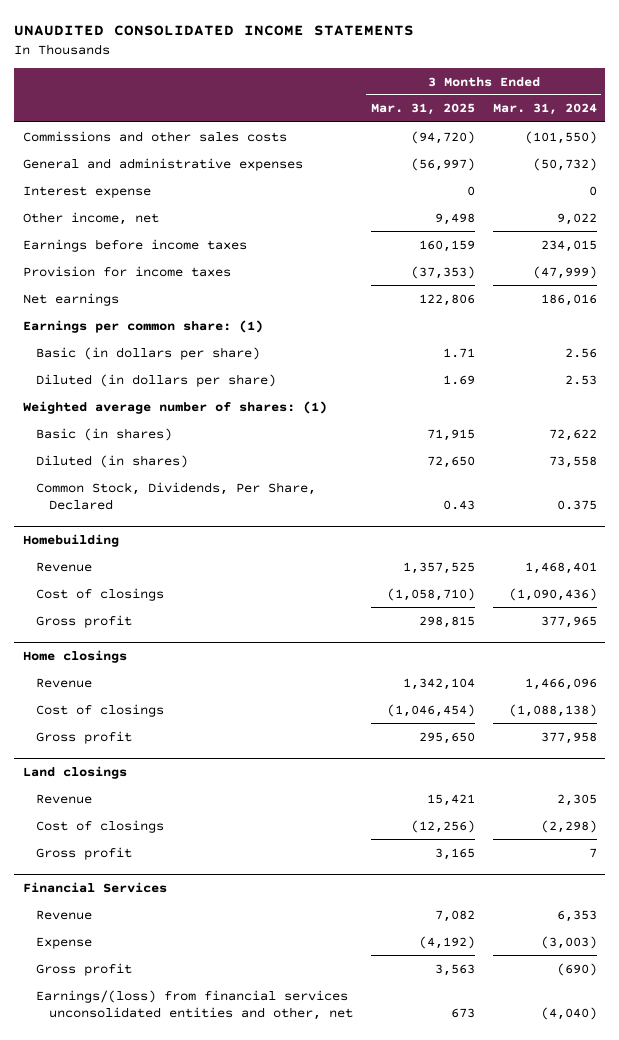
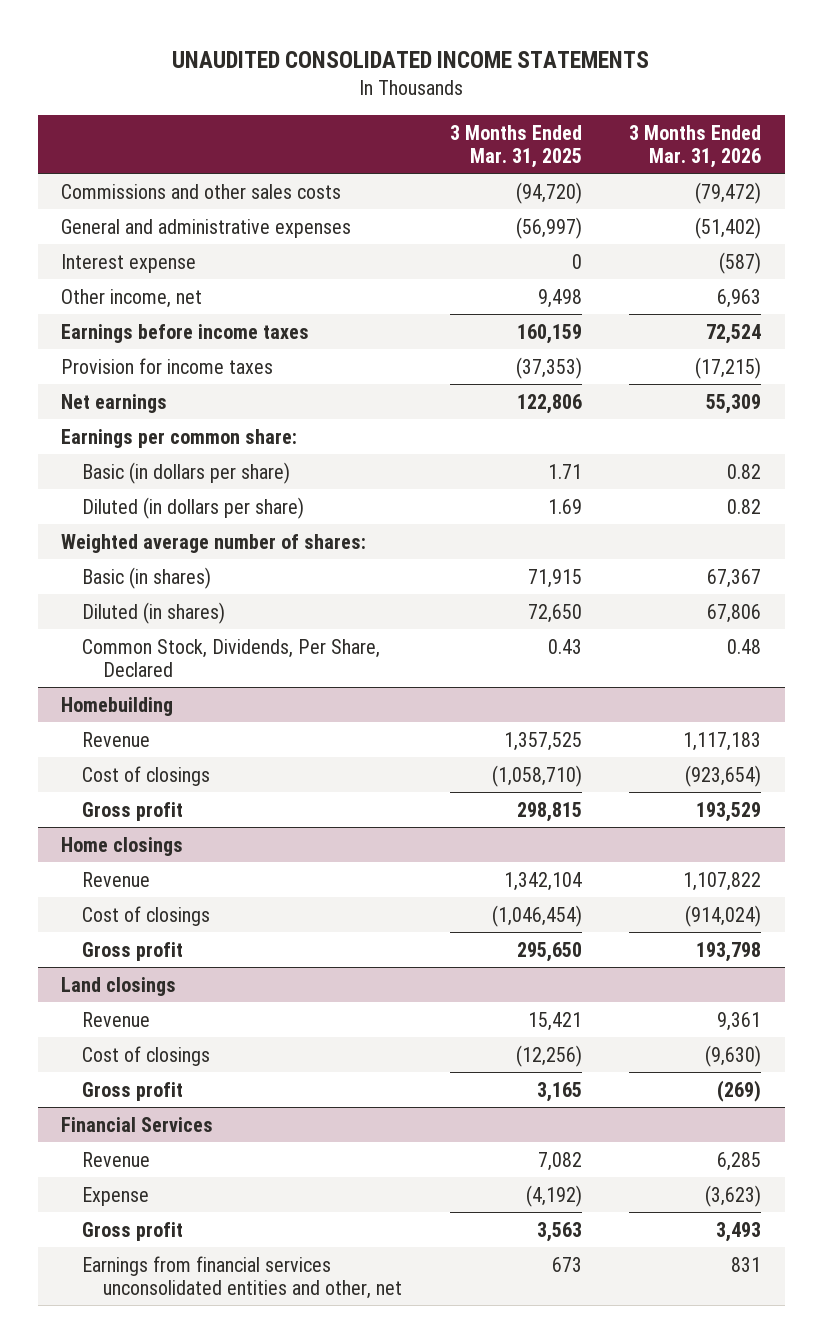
[492,103,597,116] Mar. 31, 2024 -> none
none -> [629,124,762,168] 3 Months Ended Mar. 31, 2026
[22,319,263,333] Earnings per common share: (1) -> [61,428,298,448] Earnings per common share:
[22,400,327,414] Weighted average number of shares: (1) -> [61,533,367,553] Weighted average number of shares:
[35,989,353,1020] Earnings/(loss) from financial services unconsolidated entities and other, net -> [82,1255,403,1299] Earnings from financial services unconsolidated entities and other, net

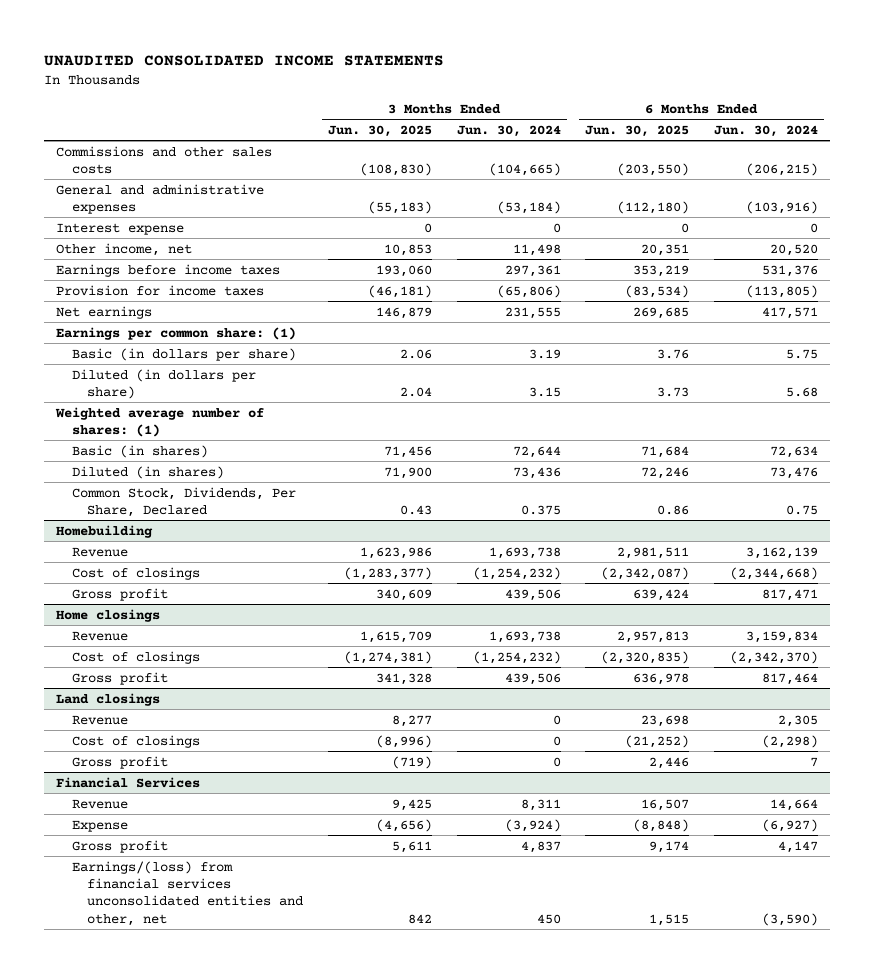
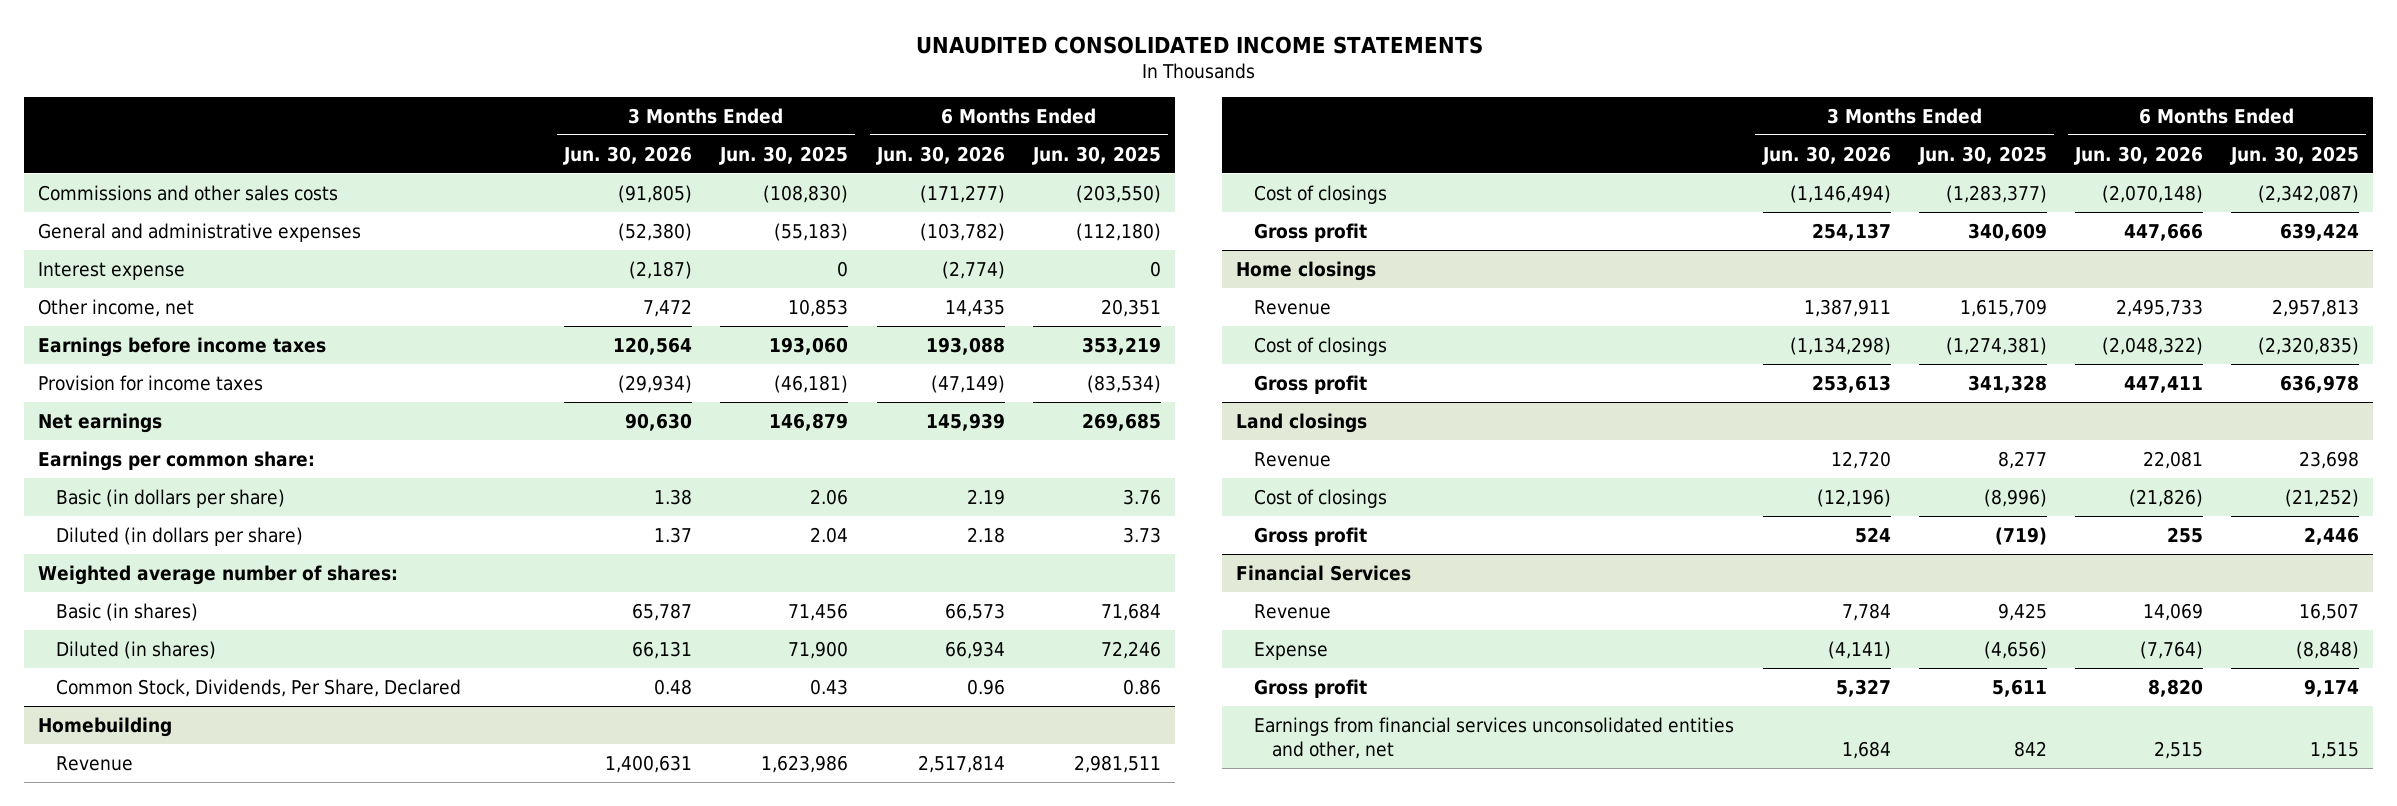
[456,124,561,137] Jun. 30, 2024 -> none
[713,124,818,137] Jun. 30, 2024 -> none
none -> [563,145,693,165] Jun. 30, 2026
none -> [875,145,1005,165] Jun. 30, 2026
[56,326,297,340] Earnings per common share: (1) -> [37,450,315,471] Earnings per common share:
[55,406,265,437] Weighted average number of shares: (1) -> [37,564,398,585] Weighted average number of shares:
[71,860,304,926] Earnings/(loss) from financial services unconsolidated entities and other, net -> [1254,716,1735,759] Earnings from financial services unconsolidated entities and other, net

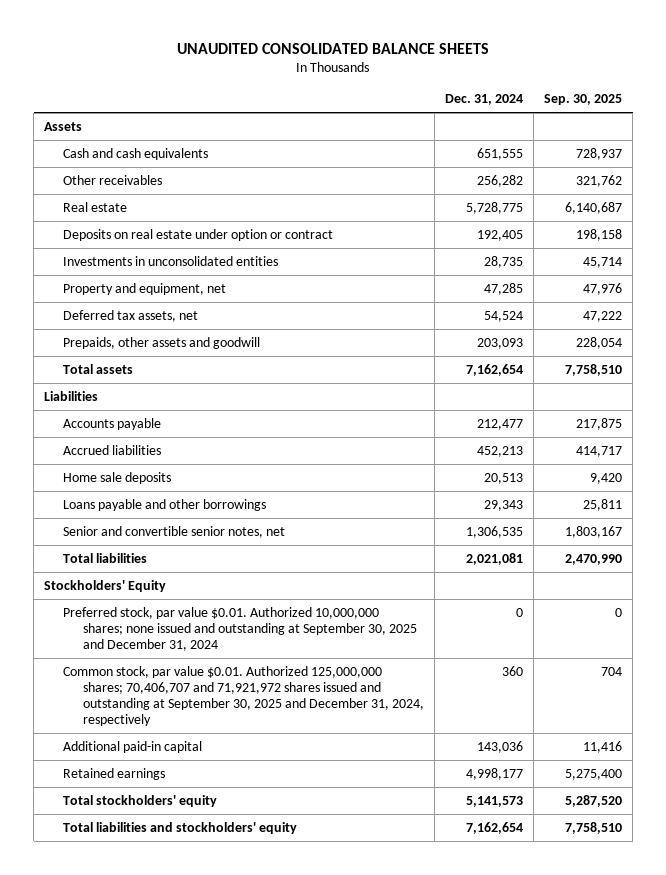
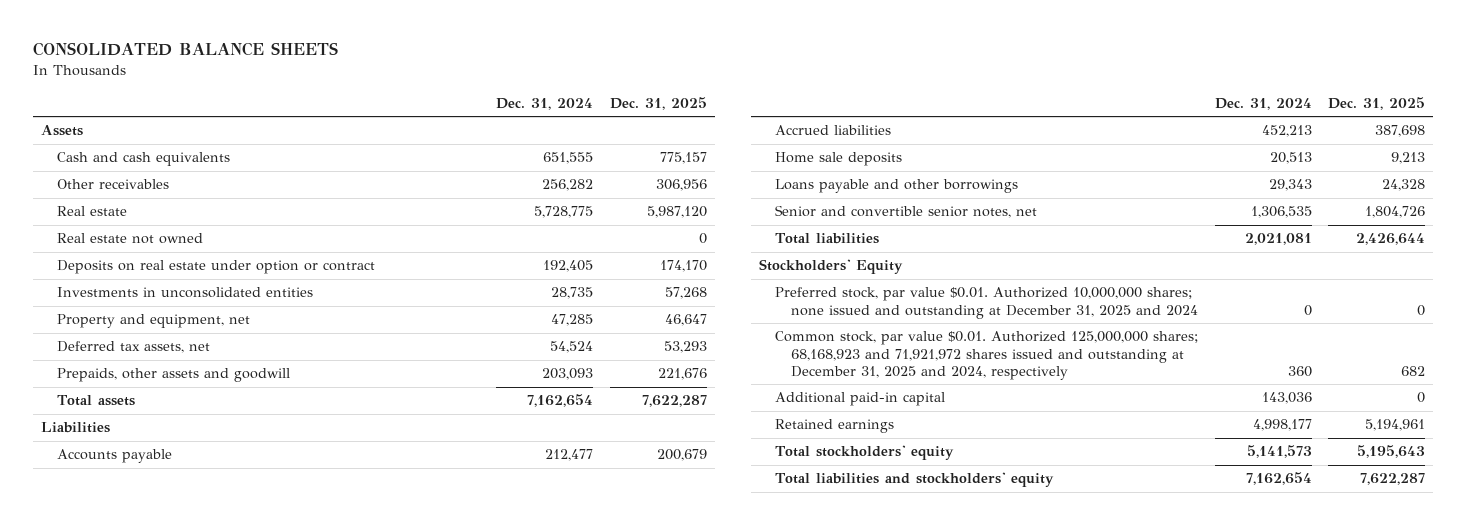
[177,43,490,55] UNAUDITED CONSOLIDATED BALANCE SHEETS -> [32,42,338,57] CONSOLIDATED BALANCE SHEETS
[544,94,623,106] Sep. 30, 2025 -> none
none -> [609,96,707,110] Dec. 31, 2025
none -> [56,233,203,245] Real estate not owned
[63,606,417,652] Preferred stock, par value $0.01. Authorized 10,000,000 shares; none issued and outstanding at September 30, 2025 and December 31, 2024 -> [775,287,1199,319] Preferred stock, par value $0.01. Authorized 10,000,000 shares; none issued and outstanding at December 31, 2025 and 2024
[63,665,424,727] Common stock, par value $0.01. Authorized 125,000,000 shares; 70,406,707 and 71,921,972 shares issued and outstanding at September 30, 2025 and December 31, 2024, respectively -> [775,331,1199,380] Common stock, par value $0.01. Authorized 125,000,000 shares; 68,168,923 and 71,921,972 shares issued and outstanding at December 31, 2025 and 2024, respectively

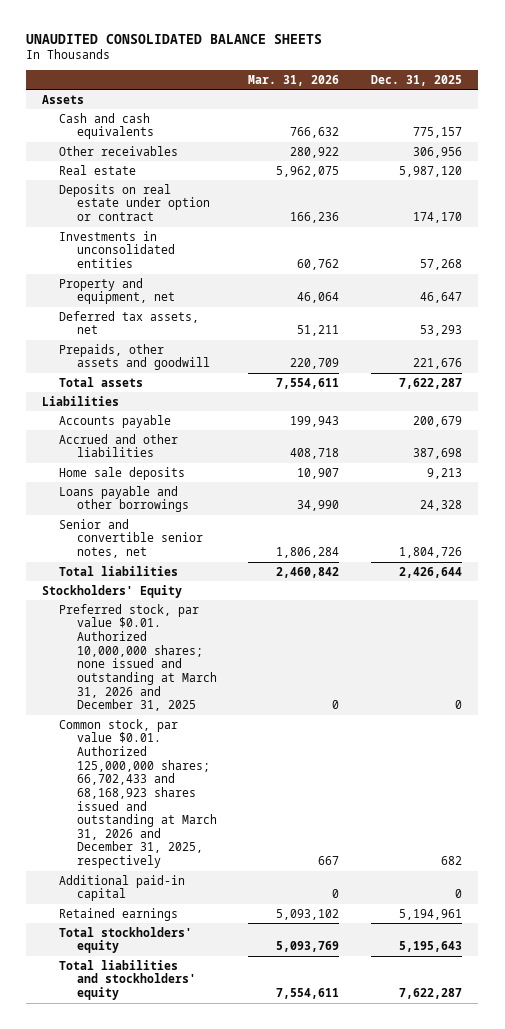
[32,42,338,57] CONSOLIDATED BALANCE SHEETS -> [26,33,323,44] UNAUDITED CONSOLIDATED BALANCE SHEETS
[496,97,594,110] Dec. 31, 2024 -> none
none -> [248,74,340,86] Mar. 31, 2026
[56,233,203,245] Real estate not owned -> none
[775,125,892,136] Accrued liabilities -> [59,433,179,458] Accrued and other liabilities
[775,287,1199,319] Preferred stock, par value $0.01. Authorized 10,000,000 shares; none issued and outstanding at December 31, 2025 and 2024 -> [59,603,217,712] Preferred stock, par value $0.01. Authorized 10,000,000 shares; none issued and outstanding at March 31, 2026 and December 31, 2025
[775,331,1199,380] Common stock, par value $0.01. Authorized 125,000,000 shares; 68,168,923 and 71,921,972 shares issued and outstanding at December 31, 2025 and 2024, respectively -> [59,718,217,869] Common stock, par value $0.01. Authorized 125,000,000 shares; 66,702,433 and 68,168,923 shares issued and outstanding at March 31, 2026 and December 31, 2025, respectively

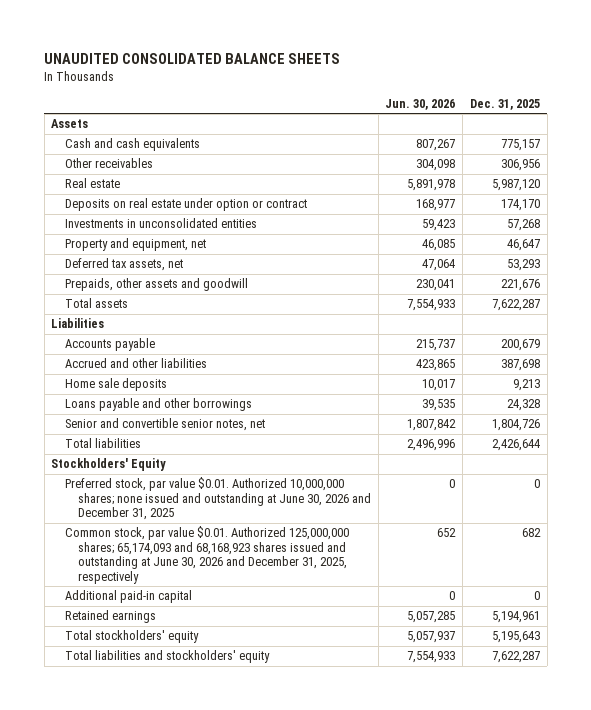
[248,74,340,86] Mar. 31, 2026 -> none
none -> [385,98,456,110] Jun. 30, 2026
[59,603,217,712] Preferred stock, par value $0.01. Authorized 10,000,000 shares; none issued and outstanding at March 31, 2026 and December 31, 2025 -> [64,477,371,521] Preferred stock, par value $0.01. Authorized 10,000,000 shares; none issued and outstanding at June 30, 2026 and December 31, 2025
[59,718,217,869] Common stock, par value $0.01. Authorized 125,000,000 shares; 66,702,433 and 68,168,923 shares issued and outstanding at March 31, 2026 and December 31, 2025, respectively -> [64,526,349,585] Common stock, par value $0.01. Authorized 125,000,000 shares; 65,174,093 and 68,168,923 shares issued and outstanding at June 30, 2026 and December 31, 2025, respectively

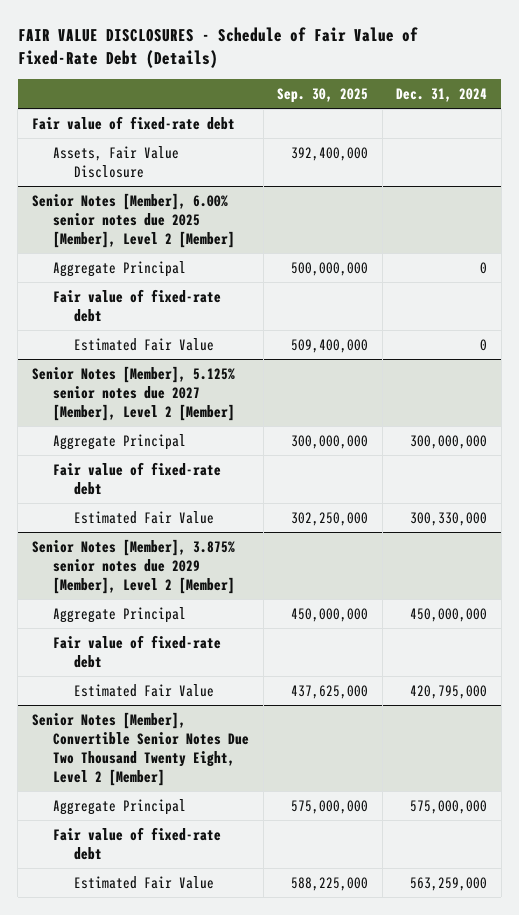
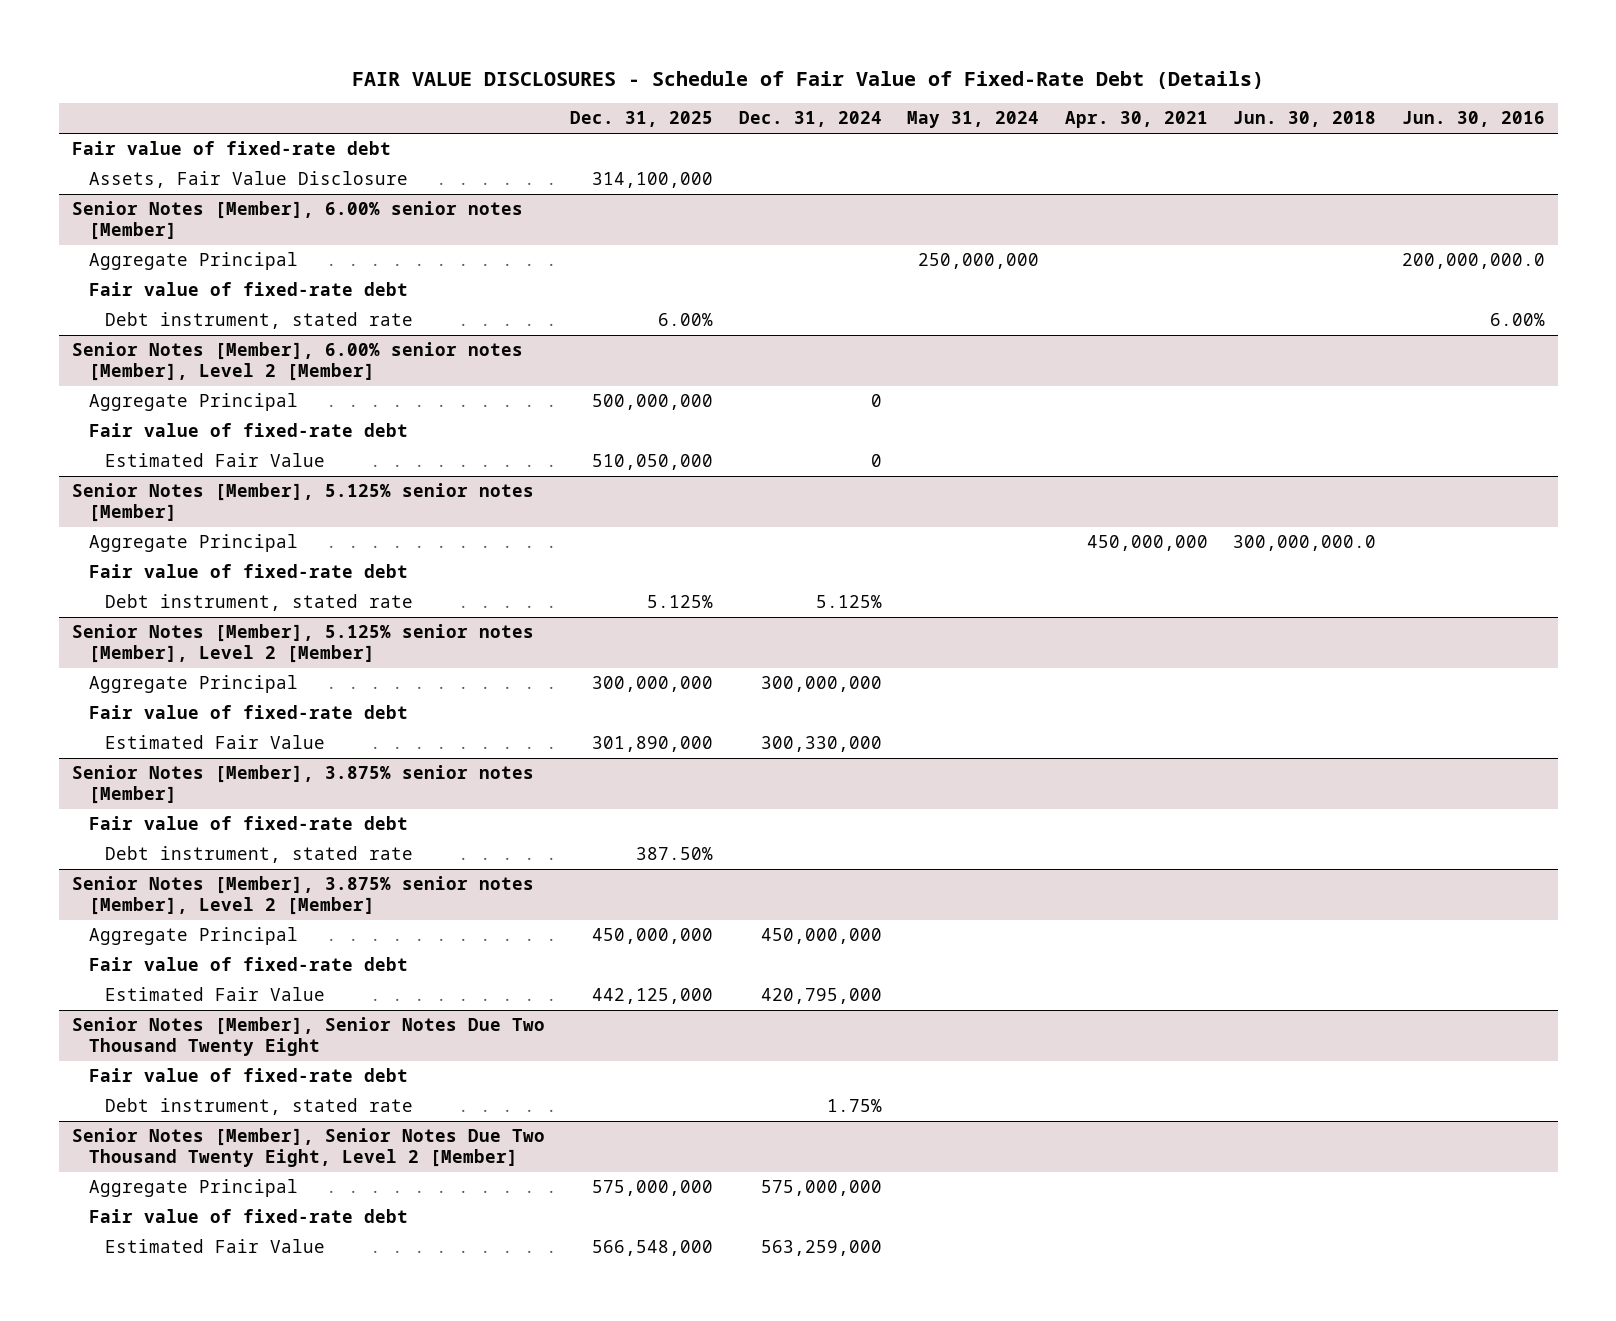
[277,88,369,104] Sep. 30, 2025 -> none
none -> [570,111,714,128] Dec. 31, 2025
none -> [907,111,1040,129] May 31, 2024
none -> [1064,111,1208,129] Apr. 30, 2021
none -> [1233,111,1377,128] Jun. 30, 2018
none -> [1401,111,1545,128] Jun. 30, 2016
none -> [71,201,523,241] Senior Notes [Member], 6.00% senior notes [Member]
none -> [88,252,298,271] Aggregate Principal
none -> [88,282,408,297] Fair value of fixed-rate debt
none -> [105,312,414,330] Debt instrument, stated rate
[32,192,236,248] Senior Notes [Member], 6.00% senior notes due 2025 [Member], Level 2 [Member] -> [71,342,523,382] Senior Notes [Member], 6.00% senior notes [Member], Level 2 [Member]
none -> [71,483,534,523] Senior Notes [Member], 5.125% senior notes [Member]
none -> [88,534,298,553] Aggregate Principal
none -> [88,564,408,579] Fair value of fixed-rate debt
none -> [105,594,414,612] Debt instrument, stated rate
[32,365,236,421] Senior Notes [Member], 5.125% senior notes due 2027 [Member], Level 2 [Member] -> [71,624,534,664] Senior Notes [Member], 5.125% senior notes [Member], Level 2 [Member]
none -> [71,765,534,805] Senior Notes [Member], 3.875% senior notes [Member]
none -> [88,816,408,831] Fair value of fixed-rate debt
none -> [105,846,414,864] Debt instrument, stated rate
[32,538,236,594] Senior Notes [Member], 3.875% senior notes due 2029 [Member], Level 2 [Member] -> [71,876,534,916] Senior Notes [Member], 3.875% senior notes [Member], Level 2 [Member]
none -> [71,1017,545,1057] Senior Notes [Member], Senior Notes Due Two Thousand Twenty Eight
none -> [88,1068,408,1083] Fair value of fixed-rate debt
none -> [105,1098,414,1116] Debt instrument, stated rate
[32,711,250,786] Senior Notes [Member], Convertible Senior Notes Due Two Thousand Twenty Eight, Level 2 [Member] -> [71,1128,545,1168] Senior Notes [Member], Senior Notes Due Two Thousand Twenty Eight, Level 2 [Member]

